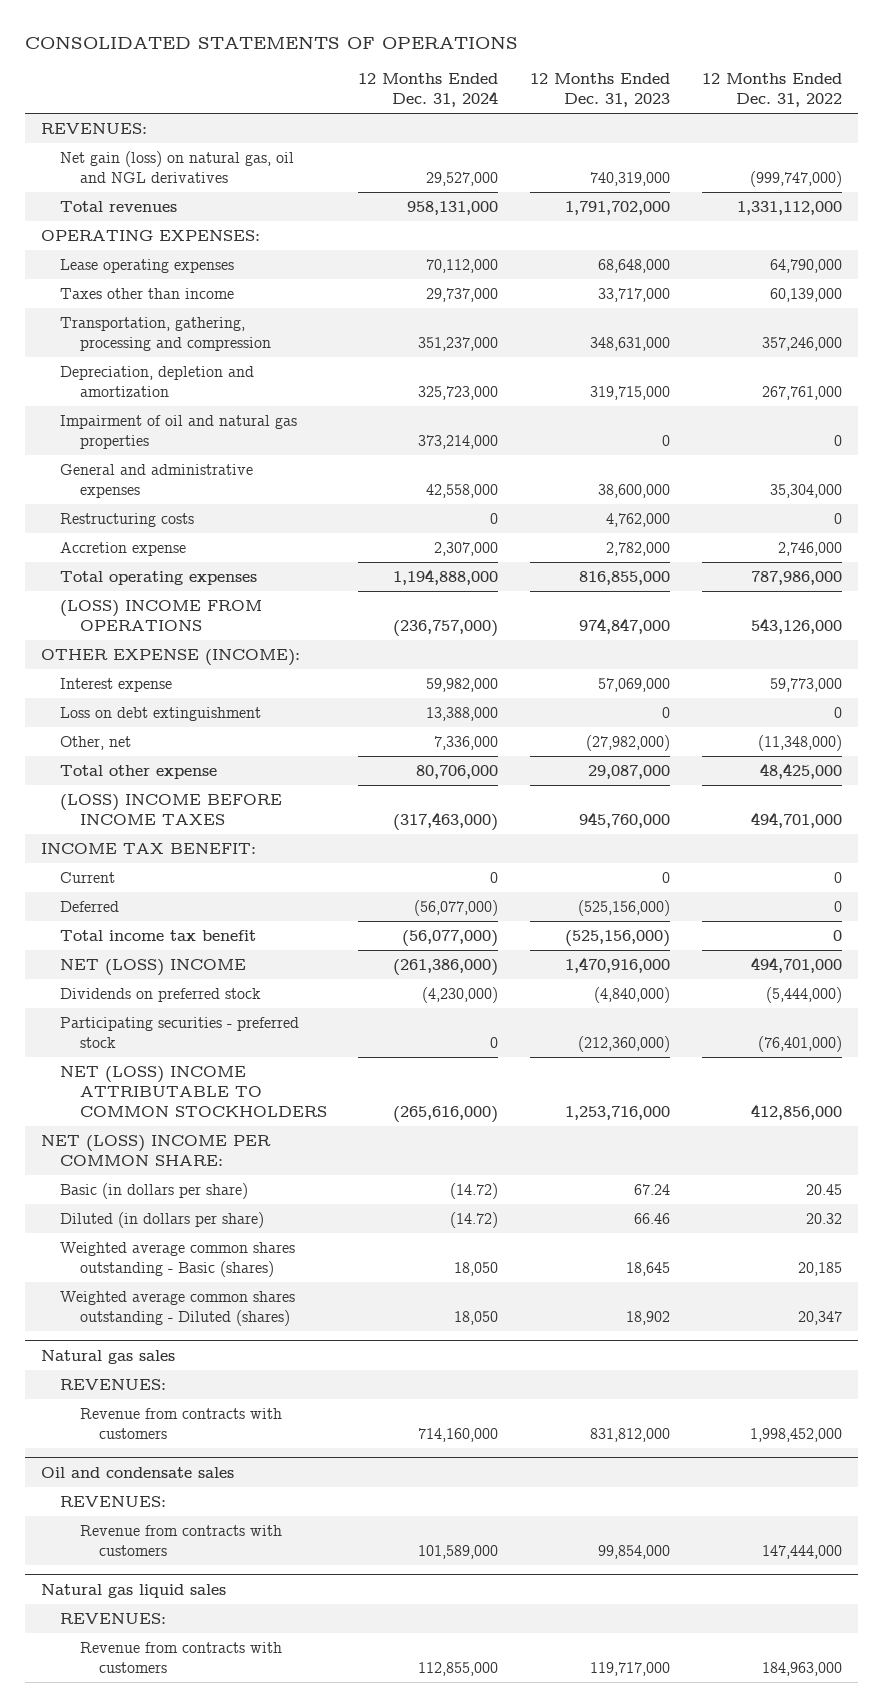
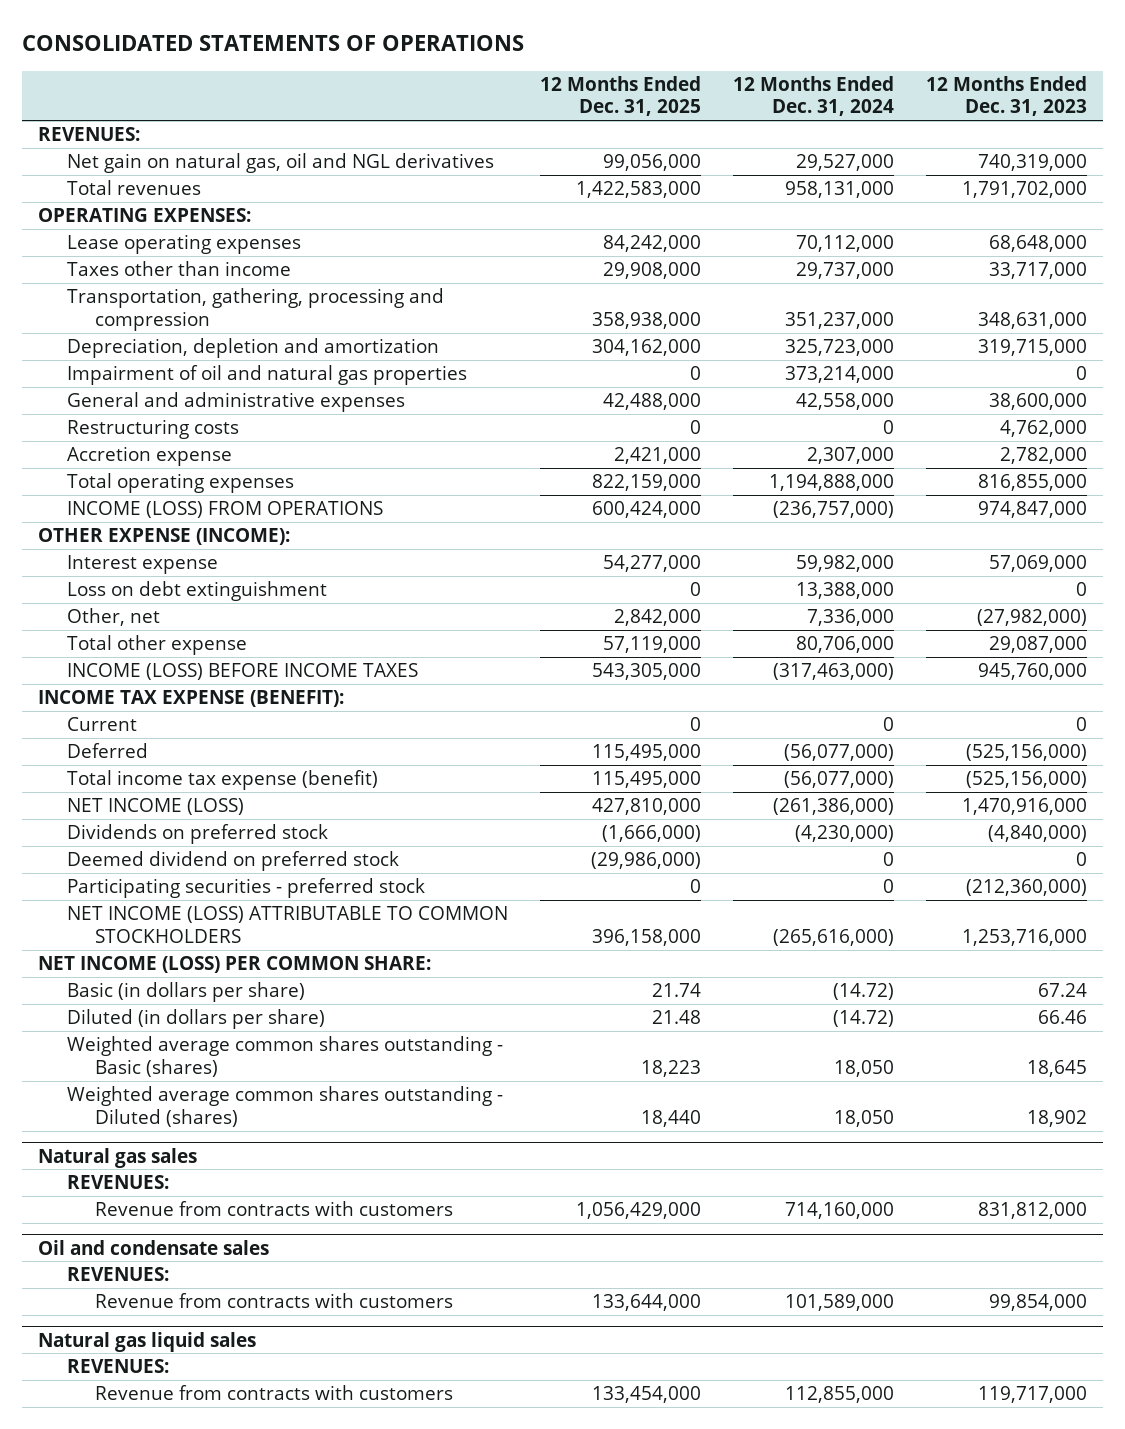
[701,73,842,108] 12 Months Ended Dec. 31, 2022 -> none
none -> [539,75,701,117] 12 Months Ended Dec. 31, 2025
[60,150,295,183] Net gain (loss) on natural gas, oil and NGL derivatives -> [66,153,494,174] Net gain on natural gas, oil and NGL derivatives
[60,599,263,631] (LOSS) INCOME FROM OPERATIONS -> [66,501,383,519] INCOME (LOSS) FROM OPERATIONS
[60,793,283,825] (LOSS) INCOME BEFORE INCOME TAXES -> [66,663,418,681] INCOME (LOSS) BEFORE INCOME TAXES
[40,842,256,854] INCOME TAX BENEFIT: -> [37,690,344,708] INCOME TAX EXPENSE (BENEFIT):
[60,929,257,941] Total income tax benefit -> [66,770,378,791] Total income tax expense (benefit)
[60,958,247,976] NET (LOSS) INCOME -> [66,798,244,816] NET INCOME (LOSS)
none -> [66,851,399,872] Deemed dividend on preferred stock
[60,1065,327,1117] NET (LOSS) INCOME ATTRIBUTABLE TO COMMON STOCKHOLDERS -> [66,906,508,943] NET INCOME (LOSS) ATTRIBUTABLE TO COMMON STOCKHOLDERS
[40,1134,271,1166] NET (LOSS) INCOME PER COMMON SHARE: -> [37,956,431,974] NET INCOME (LOSS) PER COMMON SHARE:

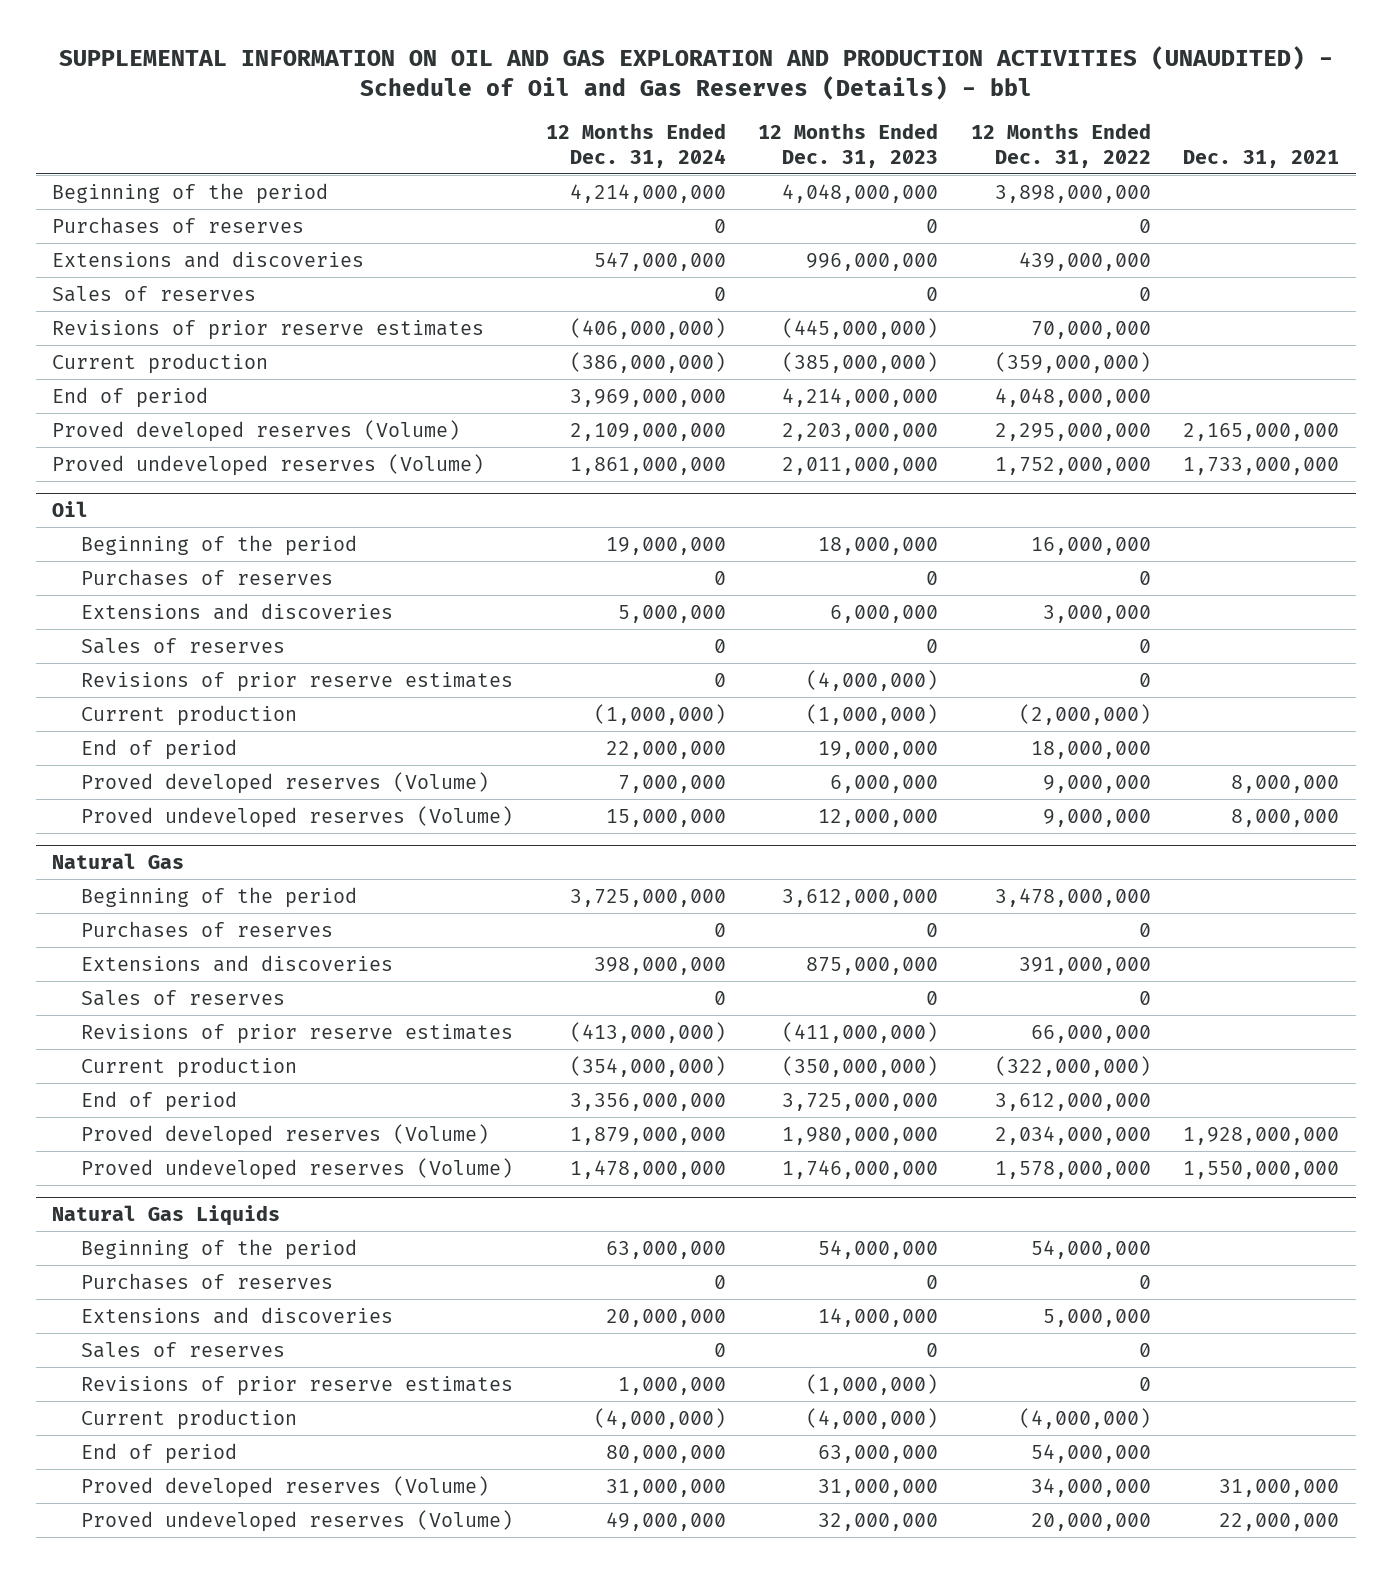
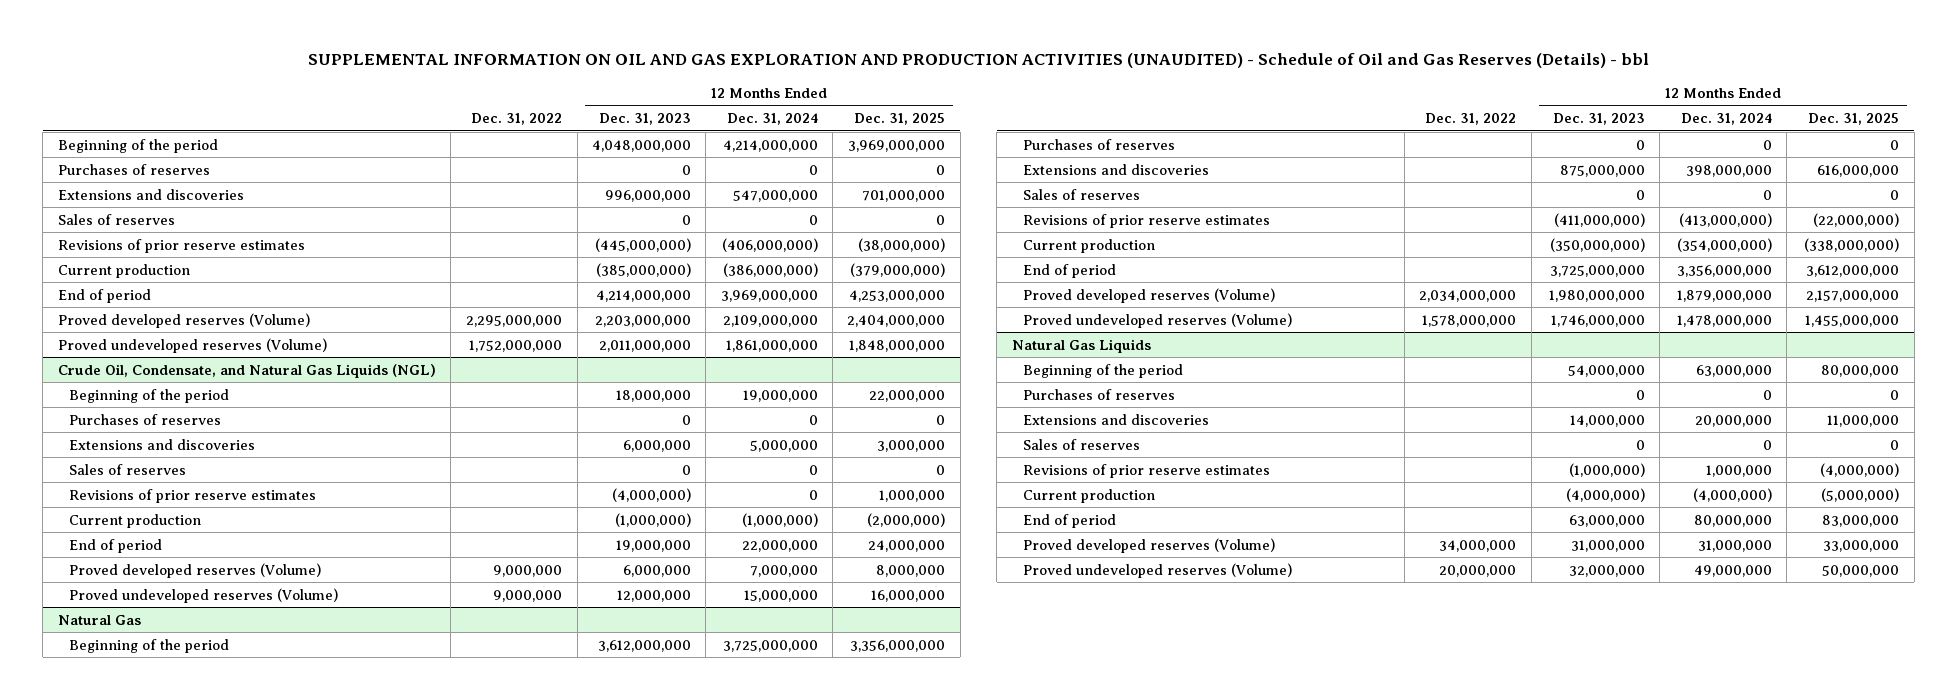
[970,123,1151,168] 12 Months Ended Dec. 31, 2022 -> none
[1183,149,1340,168] Dec. 31, 2021 -> none
none -> [471,112,563,125] Dec. 31, 2022
none -> [854,112,946,125] Dec. 31, 2025
[52,500,89,517] Oil -> [57,363,436,378] Crude Oil, Condensate, and Natural Gas Liquids (NGL)

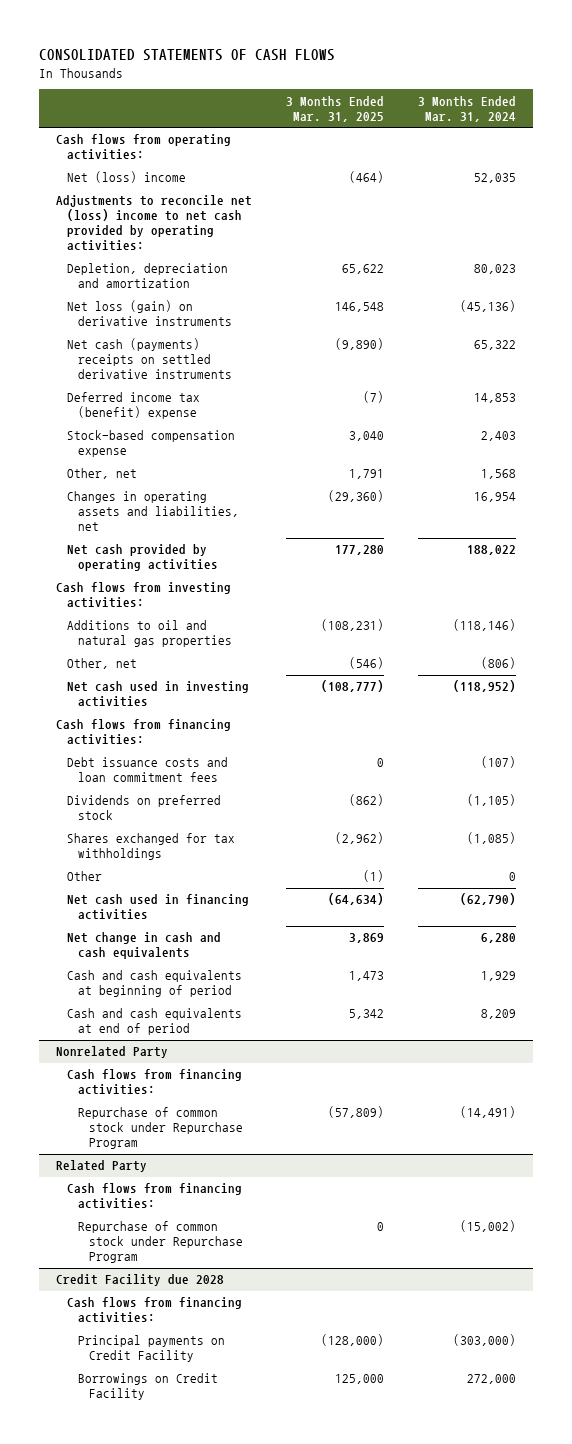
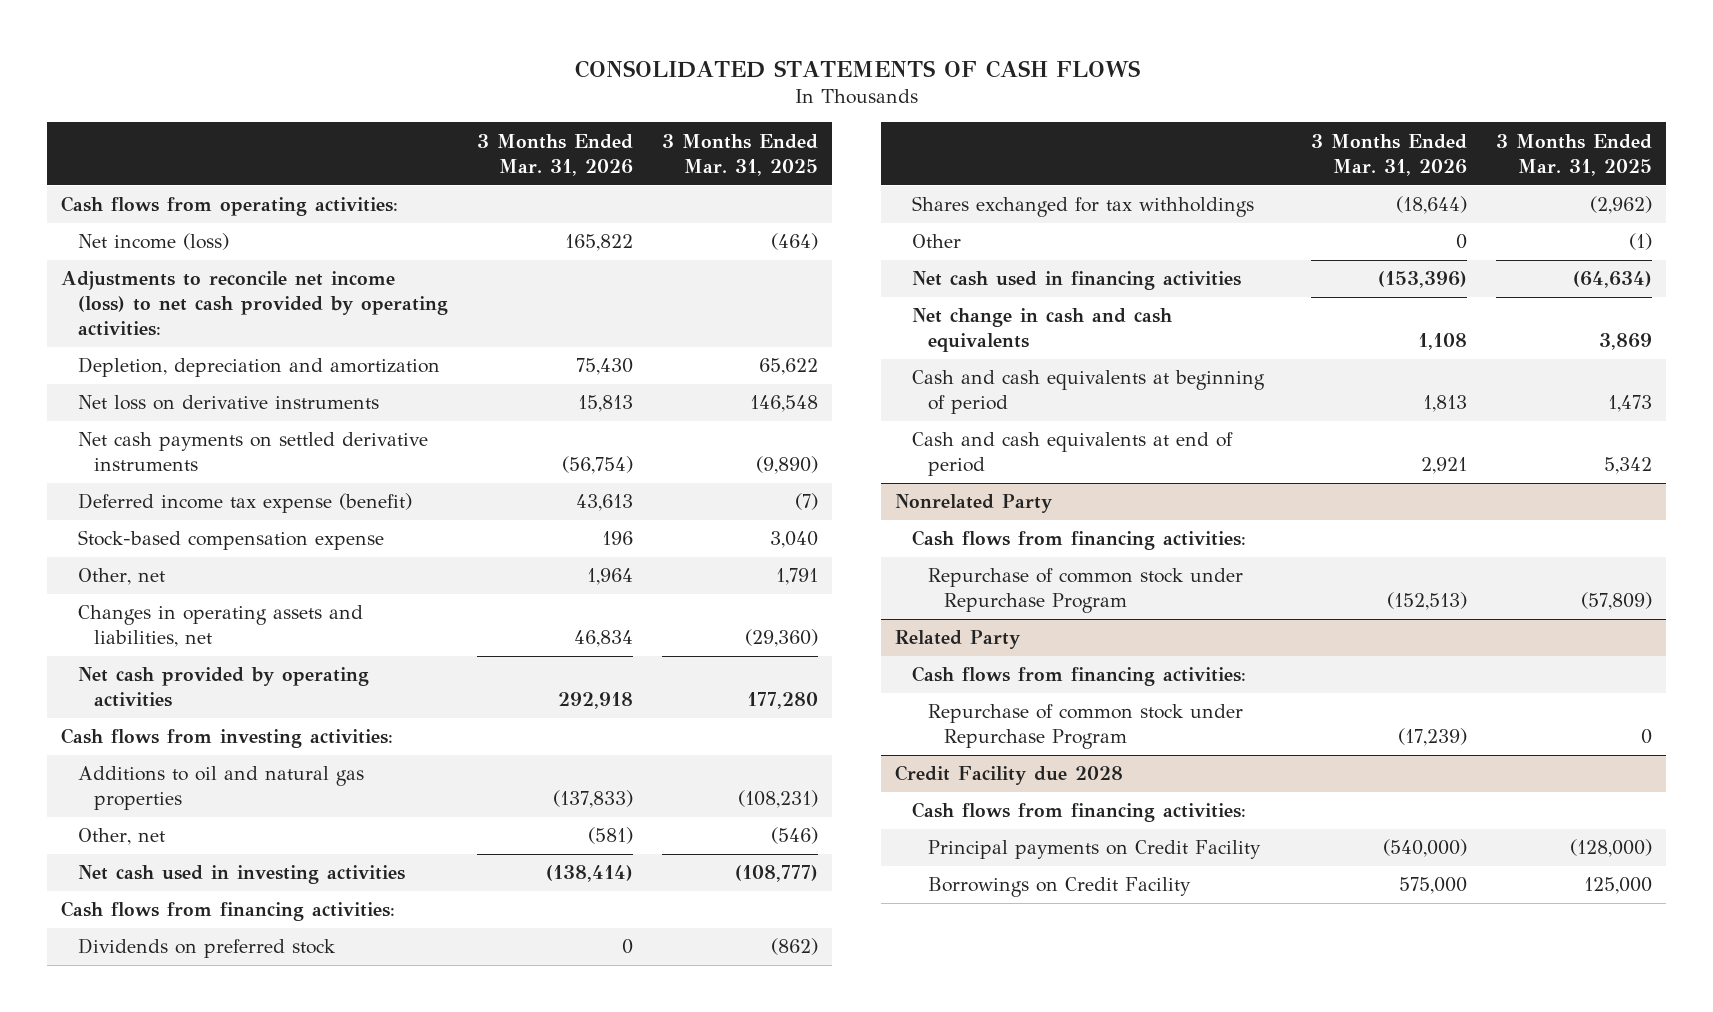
[417,95,516,122] 3 Months Ended Mar. 31, 2024 -> none
none -> [476,133,633,176] 3 Months Ended Mar. 31, 2026
[66,171,186,184] Net (loss) income -> [77,233,229,251] Net income (loss)
[55,195,252,252] Adjustments to reconcile net (loss) income to net cash provided by operating activities: -> [61,271,448,337] Adjustments to reconcile net income (loss) to net cash provided by operating activities:
[66,300,232,327] Net loss (gain) on derivative instruments -> [77,395,379,411] Net loss on derivative instruments
[66,338,232,380] Net cash (payments) receipts on settled derivative instruments -> [77,432,428,472] Net cash payments on settled derivative instruments
[66,392,200,420] Deferred income tax (benefit) expense -> [77,493,412,514] Deferred income tax expense (benefit)
[66,757,228,783] Debt issuance costs and loan commitment fees -> none

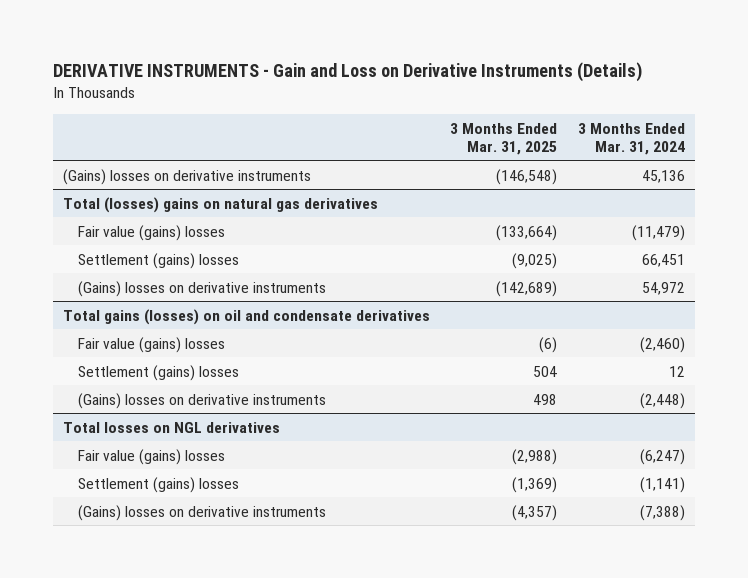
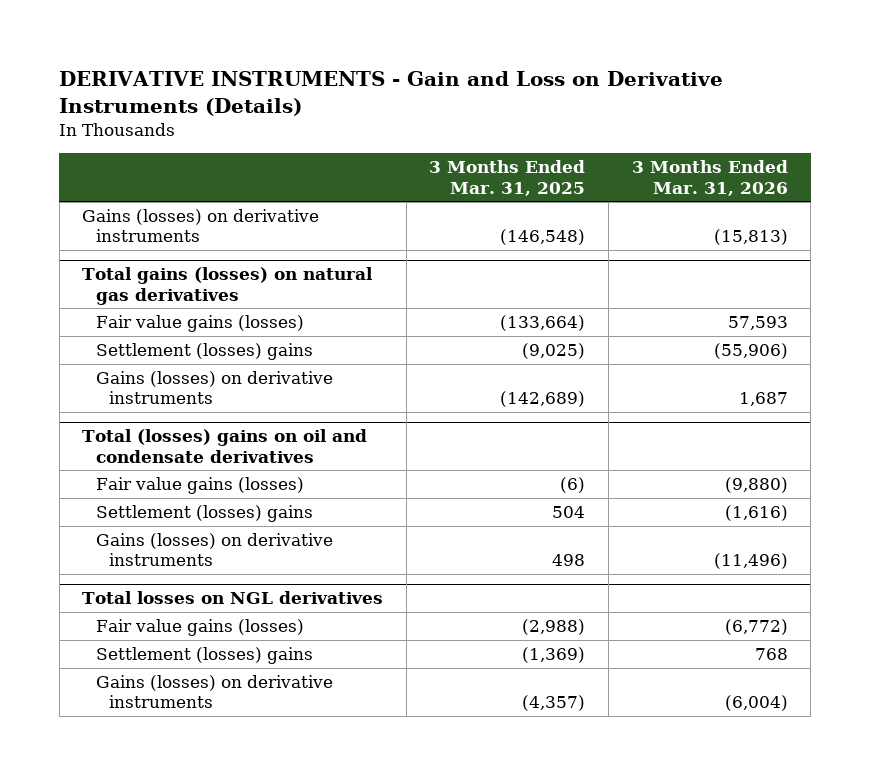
[577,122,685,155] 3 Months Ended Mar. 31, 2024 -> none
none -> [631,160,788,196] 3 Months Ended Mar. 31, 2026
[62,168,311,185] (Gains) losses on derivative instruments -> [82,209,320,243] Gains (losses) on derivative instruments
[62,196,378,213] Total (losses) gains on natural gas derivatives -> [82,267,374,305] Total gains (losses) on natural gas derivatives
[78,224,226,241] Fair value (gains) losses -> [95,315,304,333] Fair value gains (losses)
[78,252,240,269] Settlement (gains) losses -> [95,343,313,361] Settlement (losses) gains
[78,280,327,297] (Gains) losses on derivative instruments -> [95,371,333,405] Gains (losses) on derivative instruments
[62,308,430,325] Total gains (losses) on oil and condensate derivatives -> [82,429,368,463] Total (losses) gains on oil and condensate derivatives
[78,336,226,353] Fair value (gains) losses -> [95,477,304,495] Fair value gains (losses)
[78,364,240,381] Settlement (gains) losses -> [95,505,313,523] Settlement (losses) gains
[78,392,327,409] (Gains) losses on derivative instruments -> [95,533,333,567] Gains (losses) on derivative instruments
[78,448,226,465] Fair value (gains) losses -> [95,619,304,637] Fair value gains (losses)
[78,476,240,493] Settlement (gains) losses -> [95,647,313,665] Settlement (losses) gains
[78,504,327,521] (Gains) losses on derivative instruments -> [95,675,333,709] Gains (losses) on derivative instruments

